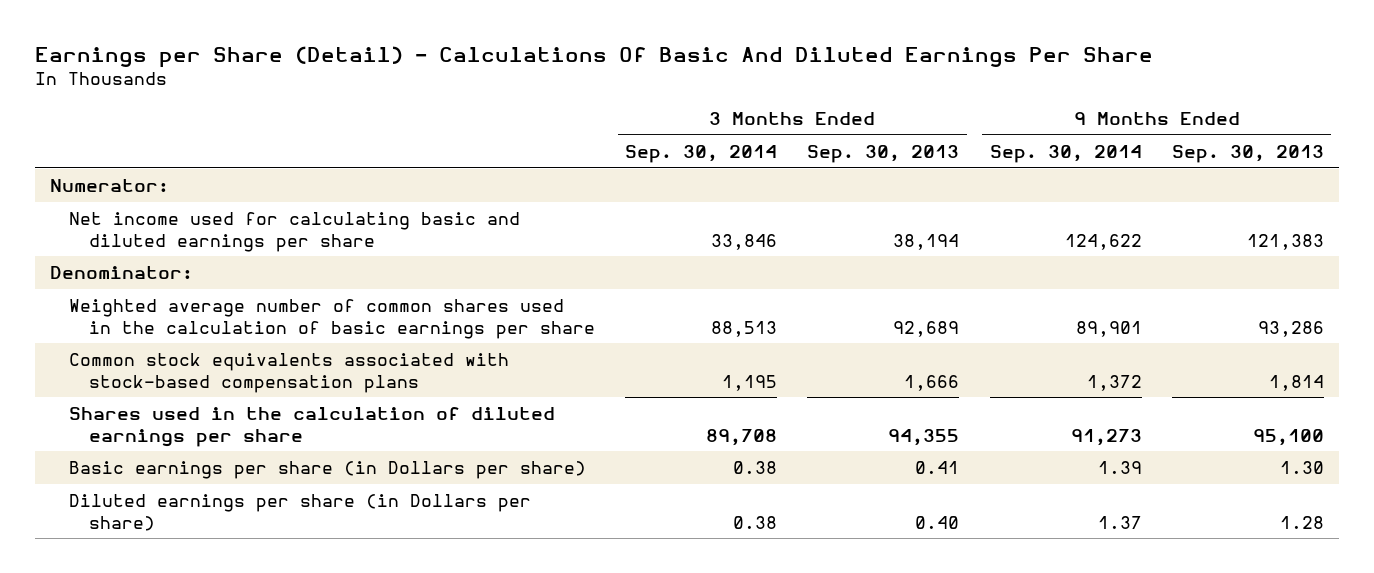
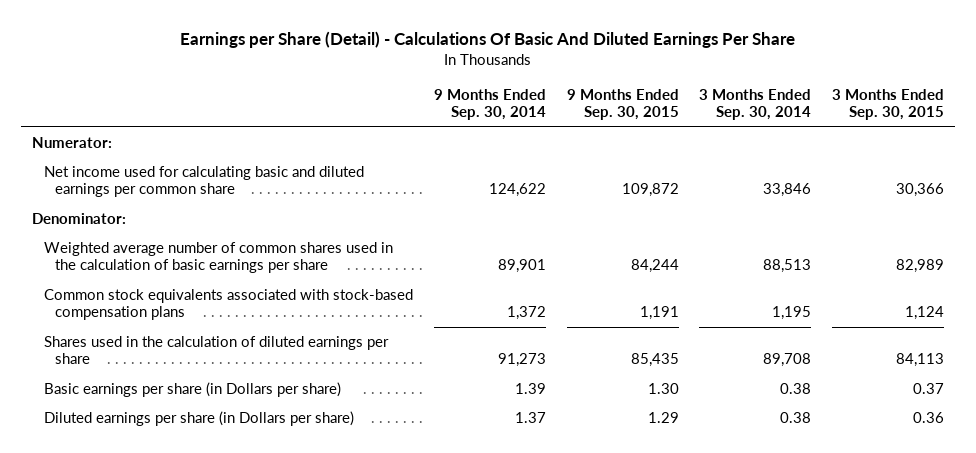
[807,144,960,163] Sep. 30, 2013 -> none
[1171,144,1324,163] Sep. 30, 2013 -> none
none -> [566,88,679,121] 9 Months Ended Sep. 30, 2015
none -> [832,88,945,121] 3 Months Ended Sep. 30, 2015
[69,211,521,252] Net income used for calculating basic and diluted earnings per share -> [43,165,364,198] Net income used for calculating basic and diluted earnings per common share

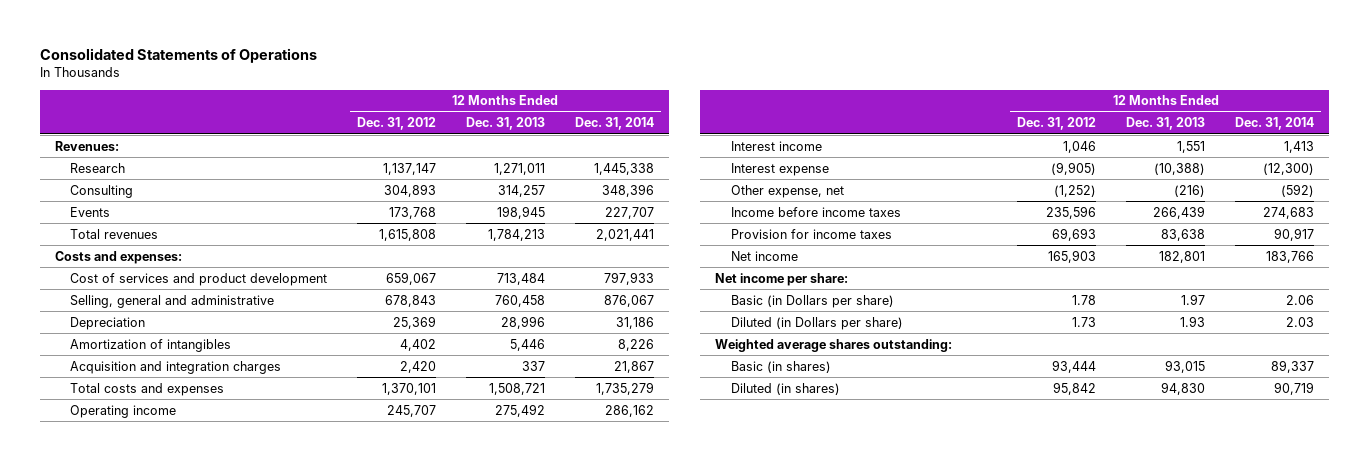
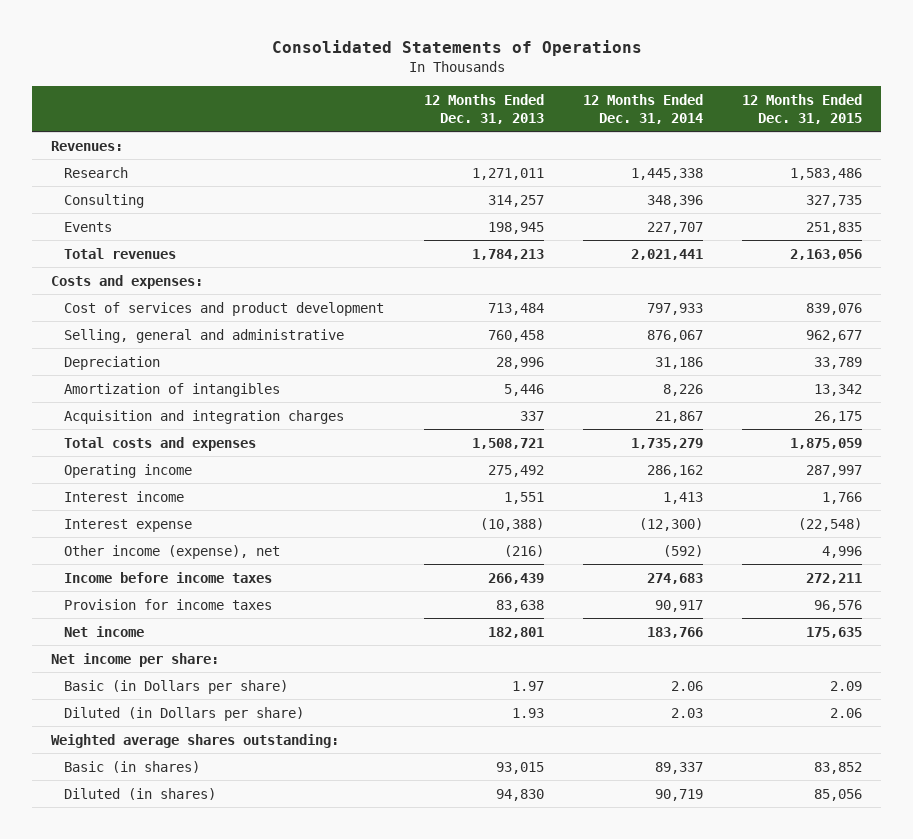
[357,117,437,131] Dec. 31, 2012 -> none
none -> [741,93,862,124] 12 Months Ended Dec. 31, 2015
[730,184,844,198] Other expense, net -> [64,544,281,559] Other income (expense), net

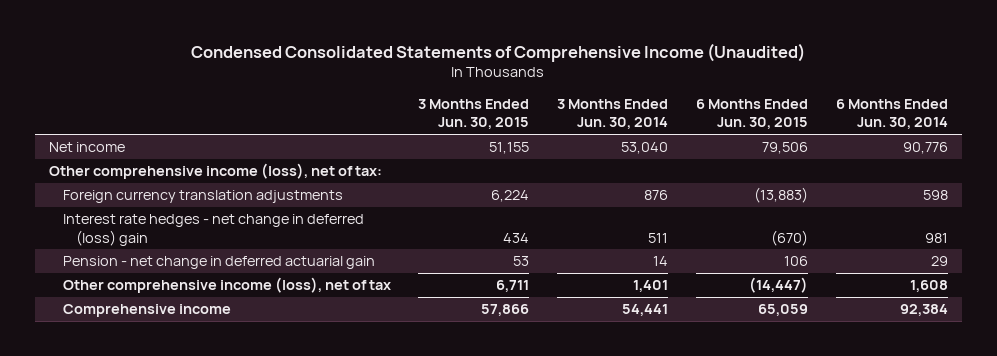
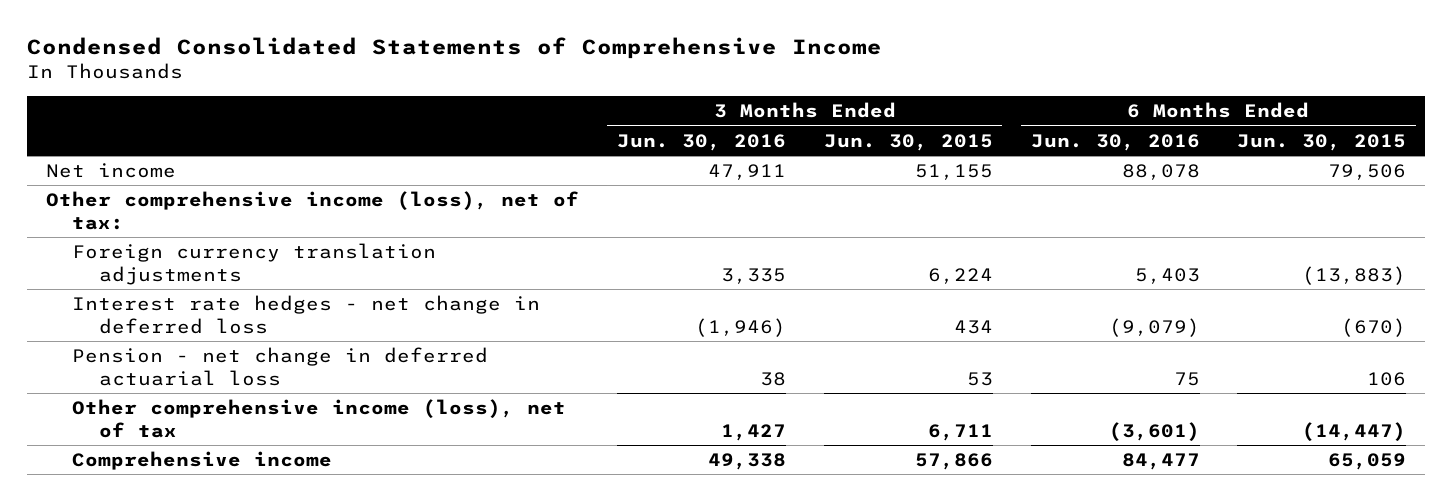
[191,42,806,62] Condensed Consolidated Statements of Comprehensive Income (Unaudited) -> [26,37,882,60] Condensed Consolidated Statements of Comprehensive Income
[557,99,669,130] 3 Months Ended Jun. 30, 2014 -> none
[835,99,948,130] 6 Months Ended Jun. 30, 2014 -> none
none -> [616,133,786,151] Jun. 30, 2016
none -> [1030,133,1200,151] Jun. 30, 2016
[62,214,364,246] Interest rate hedges - net change in deferred (loss) gain -> [72,294,541,334] Interest rate hedges - net change in deferred loss
[62,256,375,270] Pension - net change in deferred actuarial gain -> [72,346,489,386] Pension - net change in deferred actuarial loss

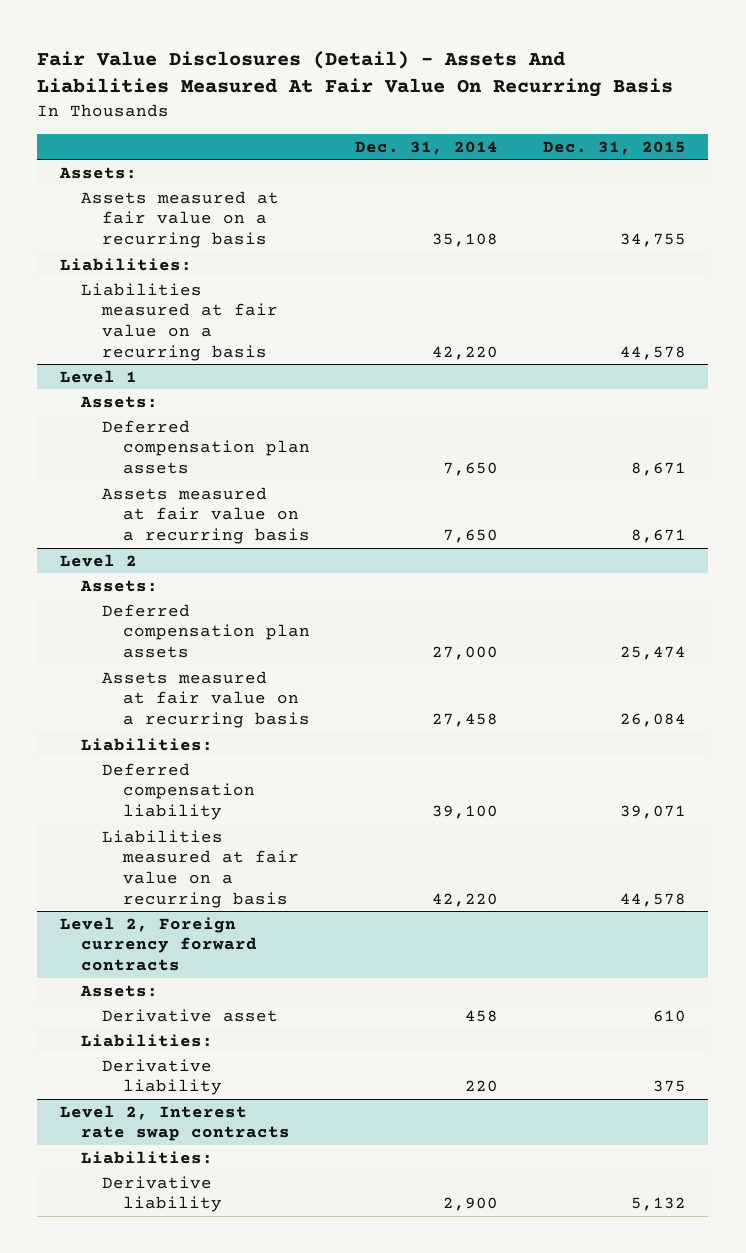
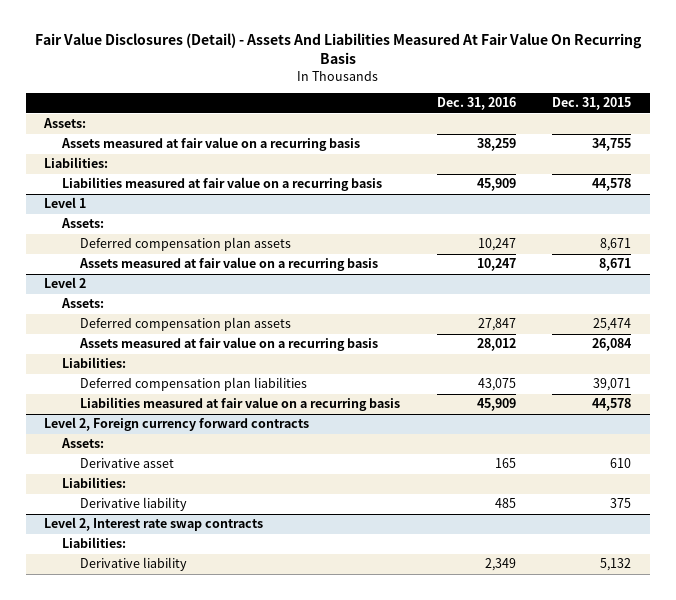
[354,140,498,155] Dec. 31, 2014 -> none
none -> [436,97,516,111] Dec. 31, 2016
[101,762,255,820] Deferred compensation liability -> [80,377,308,392] Deferred compensation plan liabilities

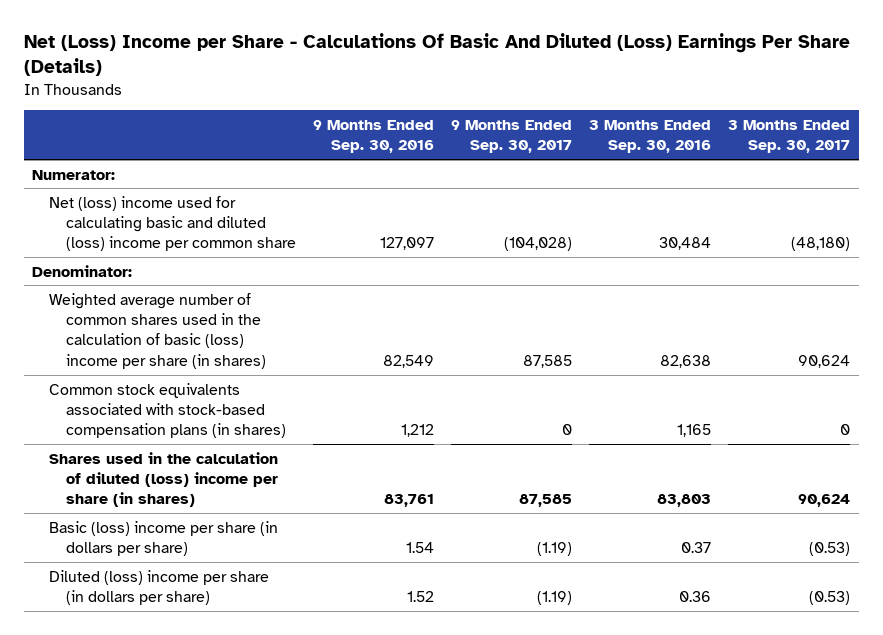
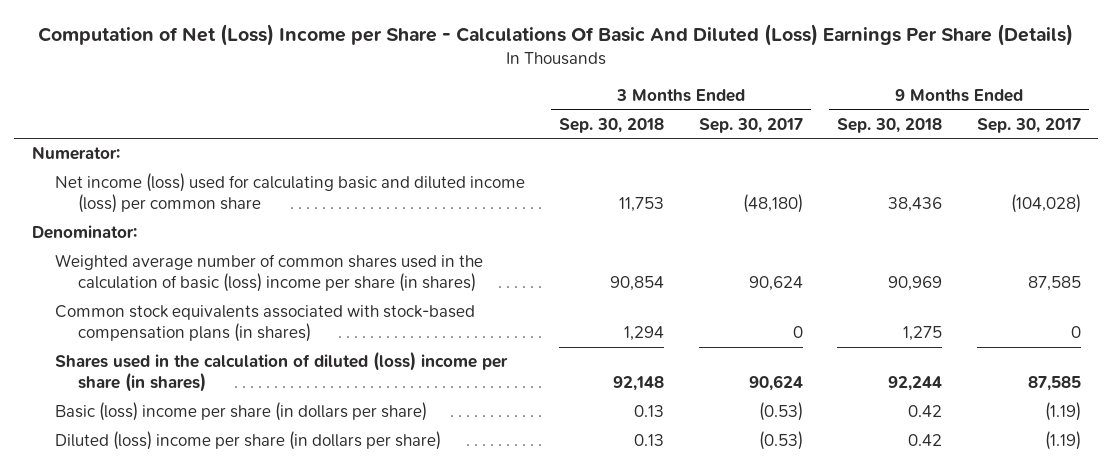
[23,33,850,77] Net (Loss) Income per Share - Calculations Of Basic And Diluted (Loss) Earnings Per Share (Details) -> [38,23,1074,46] Computation of Net (Loss) Income per Share - Calculations Of Basic And Diluted (Loss) Earnings Per Share (Details)
[312,120,434,154] 9 Months Ended Sep. 30, 2016 -> none
[589,120,712,154] 3 Months Ended Sep. 30, 2016 -> none
none -> [559,117,665,133] Sep. 30, 2018
none -> [837,117,943,133] Sep. 30, 2018
[48,195,296,252] Net (loss) income used for calculating basic and diluted (loss) income per common share -> [54,173,525,214] Net income (loss) used for calculating basic and diluted income (loss) per common share

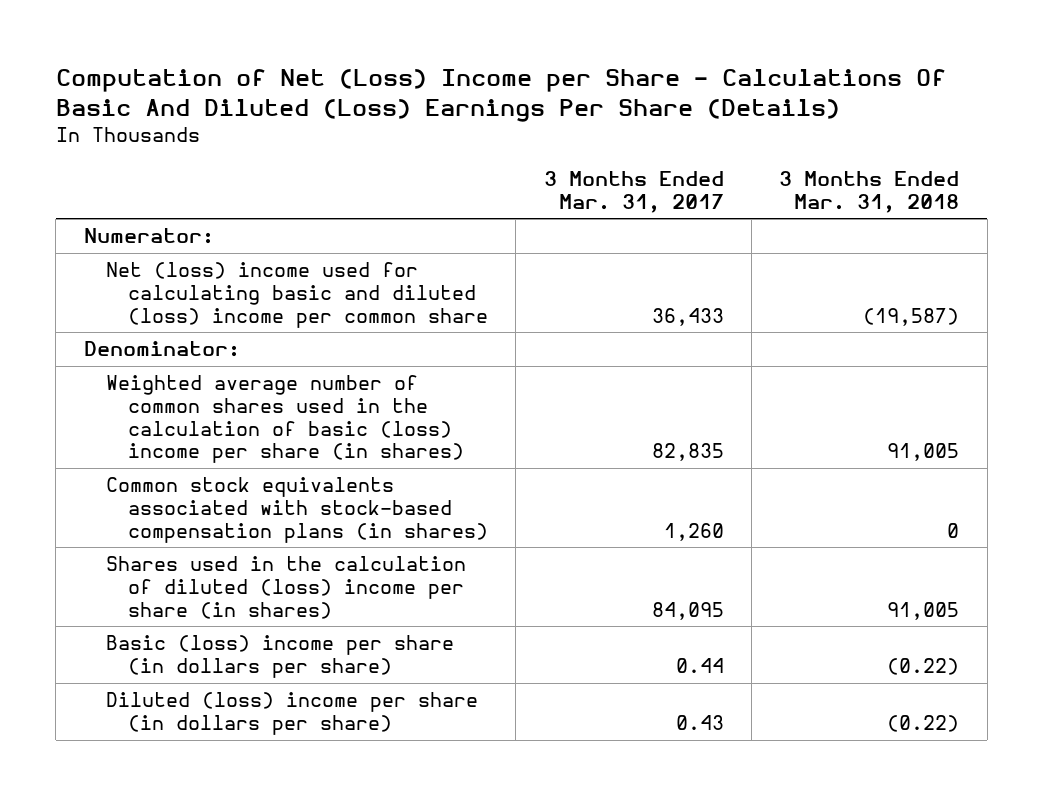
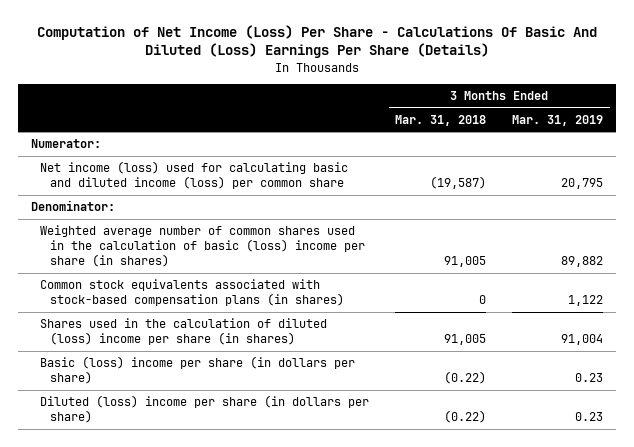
[55,68,946,122] Computation of Net (Loss) Income per Share - Calculations Of Basic And Diluted (Loss) Earnings Per Share (Details) -> [36,24,597,59] Computation of Net Income (Loss) Per Share - Calculations Of Basic And Diluted (Loss) Earnings Per Share (Details)
[543,170,724,213] 3 Months Ended Mar. 31, 2017 -> none
none -> [512,114,604,126] Mar. 31, 2019
[105,262,488,328] Net (loss) income used for calculating basic and diluted (loss) income per common share -> [40,161,349,190] Net income (loss) used for calculating basic and diluted income (loss) per common share

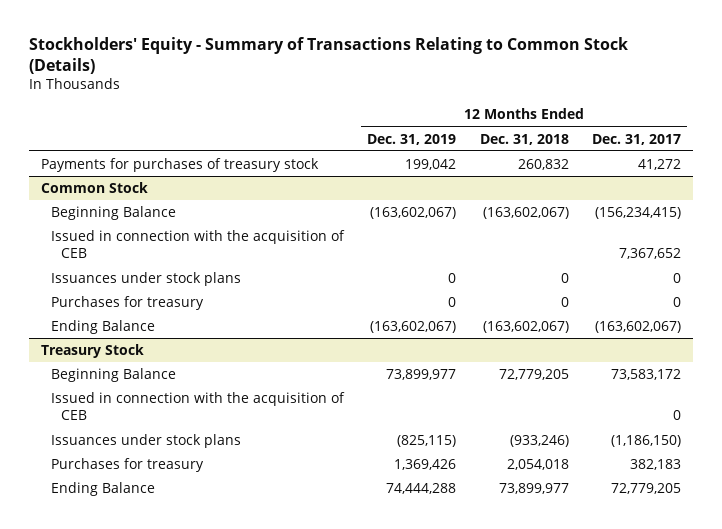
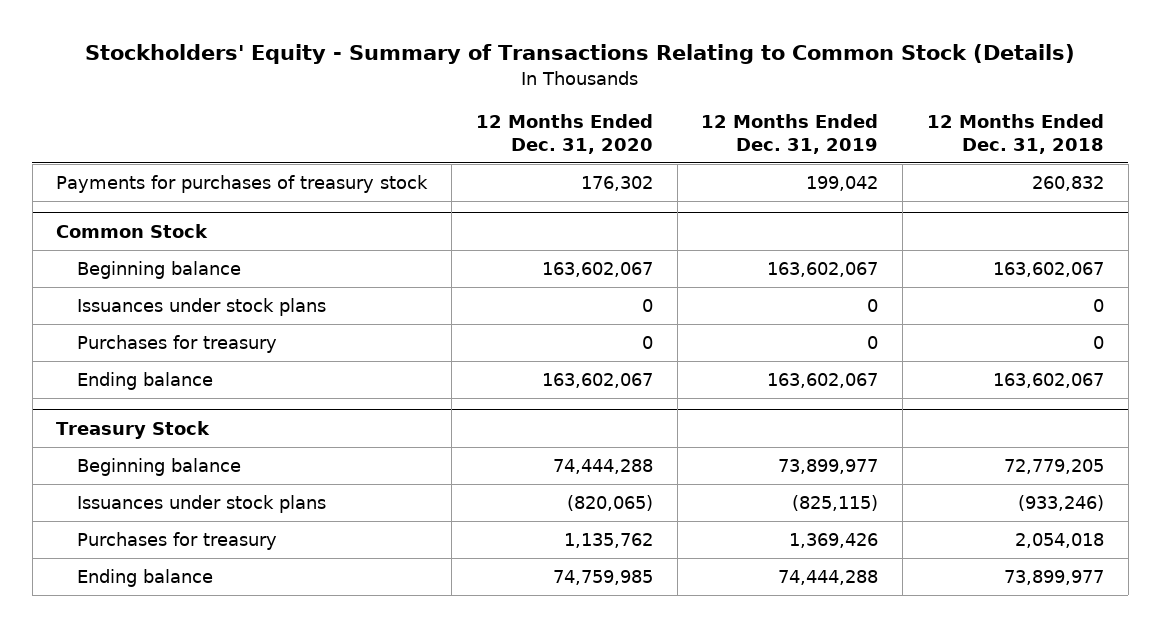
[592,133,682,145] Dec. 31, 2017 -> none
none -> [475,113,653,154] 12 Months Ended Dec. 31, 2020
[50,229,345,259] Issued in connection with the acquisition of CEB -> none
[50,205,176,220] Beginning Balance -> [77,261,242,280] Beginning balance
[370,206,457,219] (163,602,067) -> [767,262,879,278] 163,602,067
[482,206,569,219] (163,602,067) -> [993,262,1105,278] 163,602,067
[50,319,155,334] Ending Balance -> [77,372,214,391] Ending balance
[370,320,457,333] (163,602,067) -> [767,373,879,389] 163,602,067
[482,320,569,333] (163,602,067) -> [993,373,1105,389] 163,602,067
[50,391,345,421] Issued in connection with the acquisition of CEB -> none
[50,367,176,382] Beginning Balance -> [77,458,242,477] Beginning balance
[50,481,155,496] Ending Balance -> [77,569,214,588] Ending balance

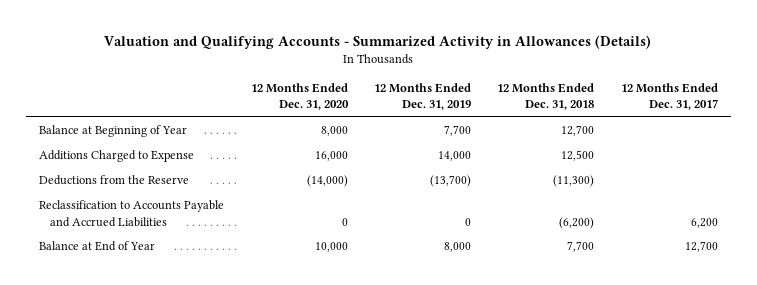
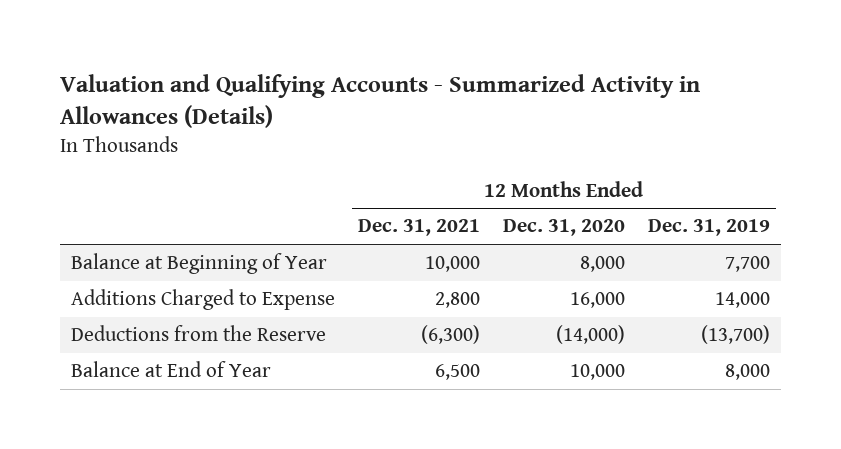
[497,82,595,111] 12 Months Ended Dec. 31, 2018 -> none
[620,82,718,111] 12 Months Ended Dec. 31, 2017 -> none
none -> [358,219,481,237] Dec. 31, 2021
[39,200,225,227] Reclassification to Accounts Payable and Accrued Liabilities -> none

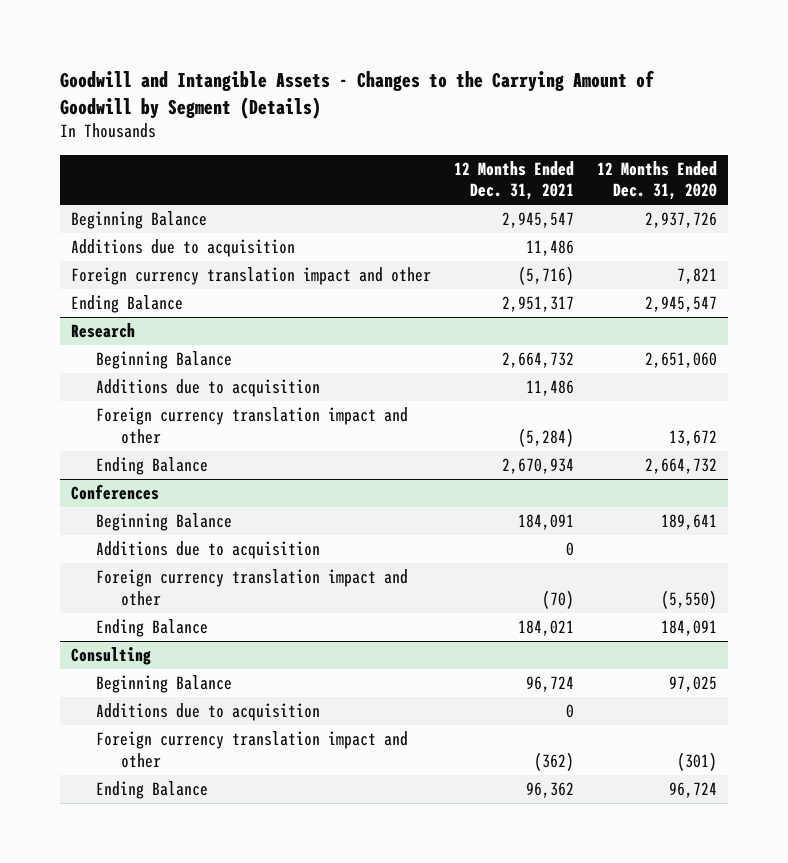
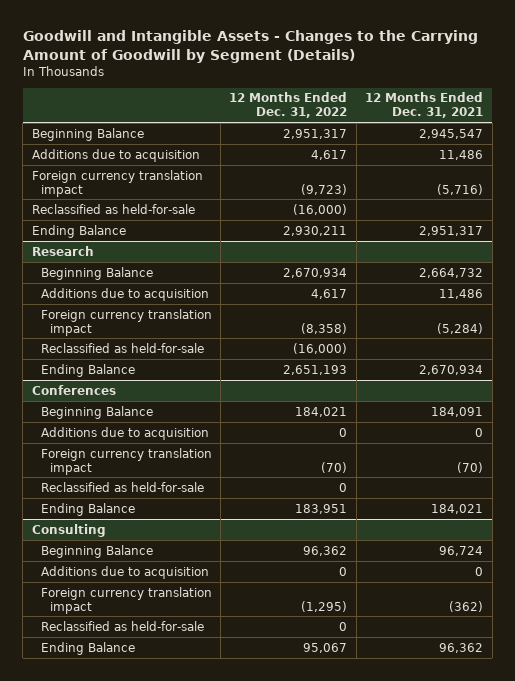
[596,160,717,201] 12 Months Ended Dec. 31, 2020 -> none
none -> [229,92,348,119] 12 Months Ended Dec. 31, 2022
[70,267,431,286] Foreign currency translation impact and other -> [31,169,203,197] Foreign currency translation impact
none -> [31,203,195,214] Reclassified as held-for-sale
[96,407,409,444] Foreign currency translation impact and other -> [40,308,212,336] Foreign currency translation impact
none -> [40,342,204,353] Reclassified as held-for-sale
[96,569,409,606] Foreign currency translation impact and other -> [40,447,212,475] Foreign currency translation impact
none -> [40,481,204,492] Reclassified as held-for-sale
[96,731,409,768] Foreign currency translation impact and other -> [40,586,212,614] Foreign currency translation impact
none -> [40,620,204,631] Reclassified as held-for-sale

